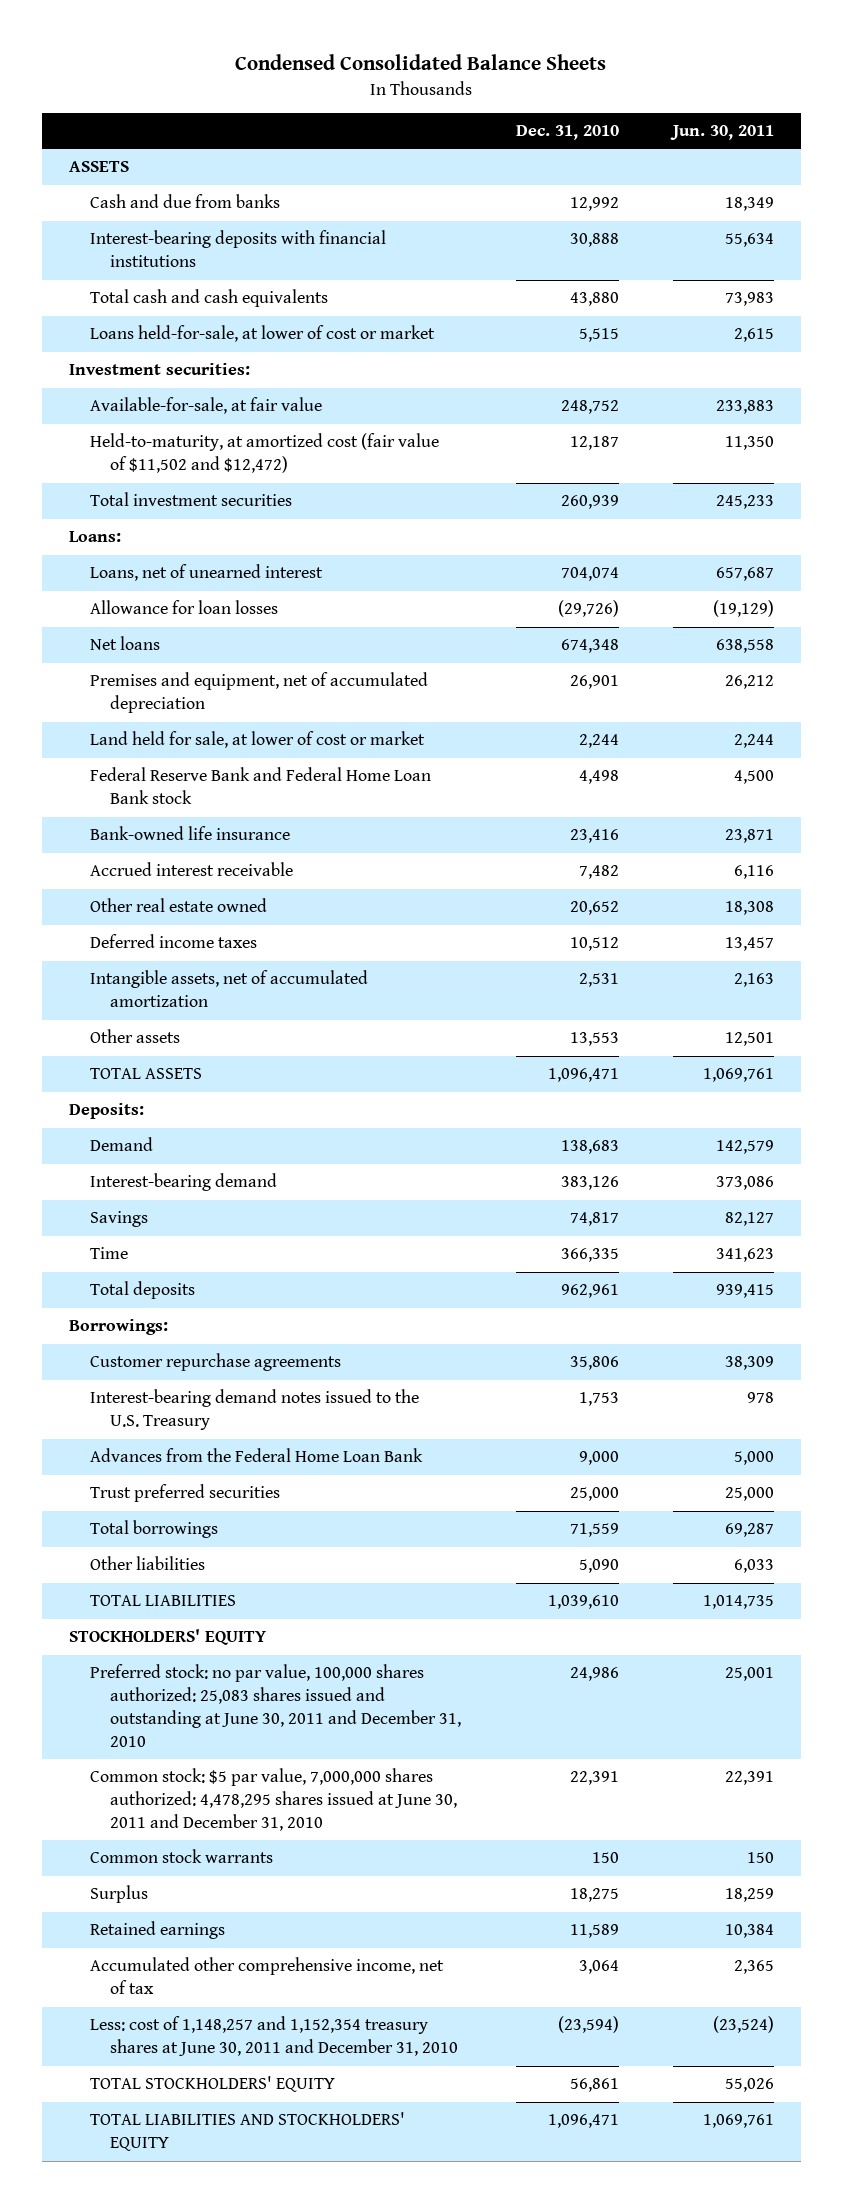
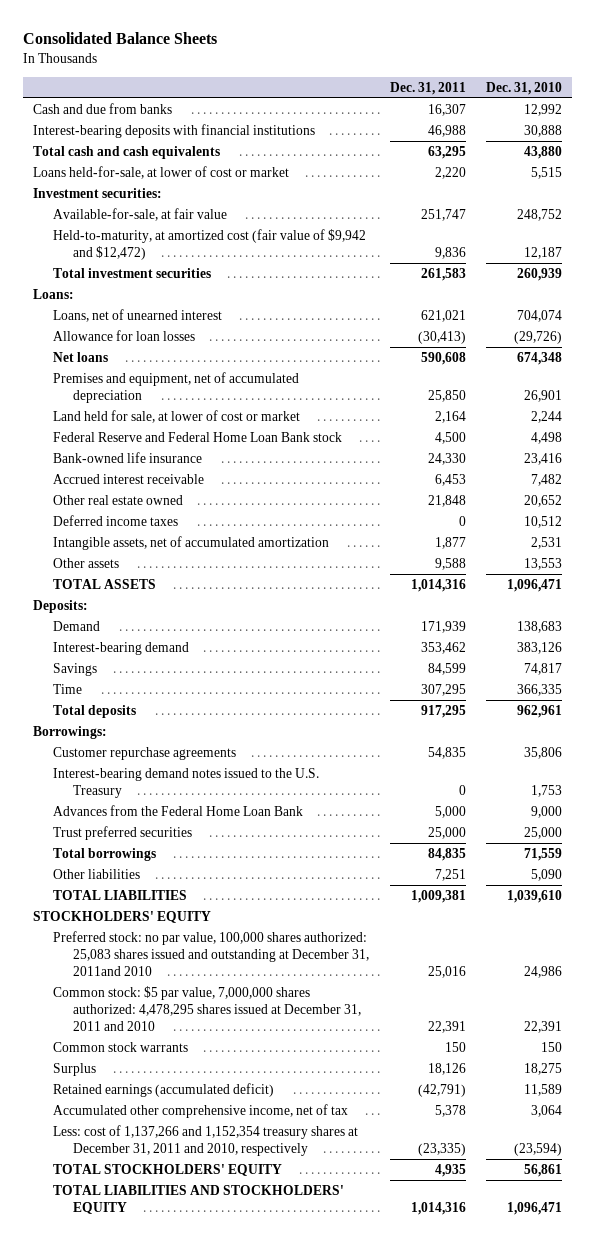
[235,53,607,70] Condensed Consolidated Balance Sheets -> [23,32,218,45] Consolidated Balance Sheets
[670,125,775,141] Jun. 30, 2011 -> none
none -> [389,81,466,95] Dec. 31, 2011
[68,161,129,173] ASSETS -> none
[89,433,439,474] Held-to-maturity, at amortized cost (fair value of $11,502 and $12,472) -> [53,228,367,261] Held-to-maturity, at amortized cost (fair value of $9,942 and $12,472)
[89,767,431,805] Federal Reserve Bank and Federal Home Loan Bank stock -> [53,431,343,442] Federal Reserve and Federal Home Loan Bank stock
[89,1664,462,1748] Preferred stock: no par value, 100,000 shares authorized: 25,083 shares issued and outstanding at June 30, 2011 and December 31, 2010 -> [53,930,370,977] Preferred stock: no par value, 100,000 shares authorized: 25,083 shares issued and outstanding at December 31, 2011and 2010
[89,1768,458,1832] Common stock: $5 par value, 7,000,000 shares authorized: 4,478,295 shares issued at June 30, 2011 and December 31, 2010 -> [53,985,362,1032] Common stock: $5 par value, 7,000,000 shares authorized: 4,478,295 shares issued at December 31, 2011 and 2010
[89,1921,225,1940] Retained earnings -> [53,1082,275,1097] Retained earnings (accumulated deficit)
[89,2016,459,2057] Less: cost of 1,148,257 and 1,152,354 treasury shares at June 30, 2011 and December 31, 2010 -> [53,1124,359,1157] Less: cost of 1,137,266 and 1,152,354 treasury shares at December 31, 2011 and 2010, respectively

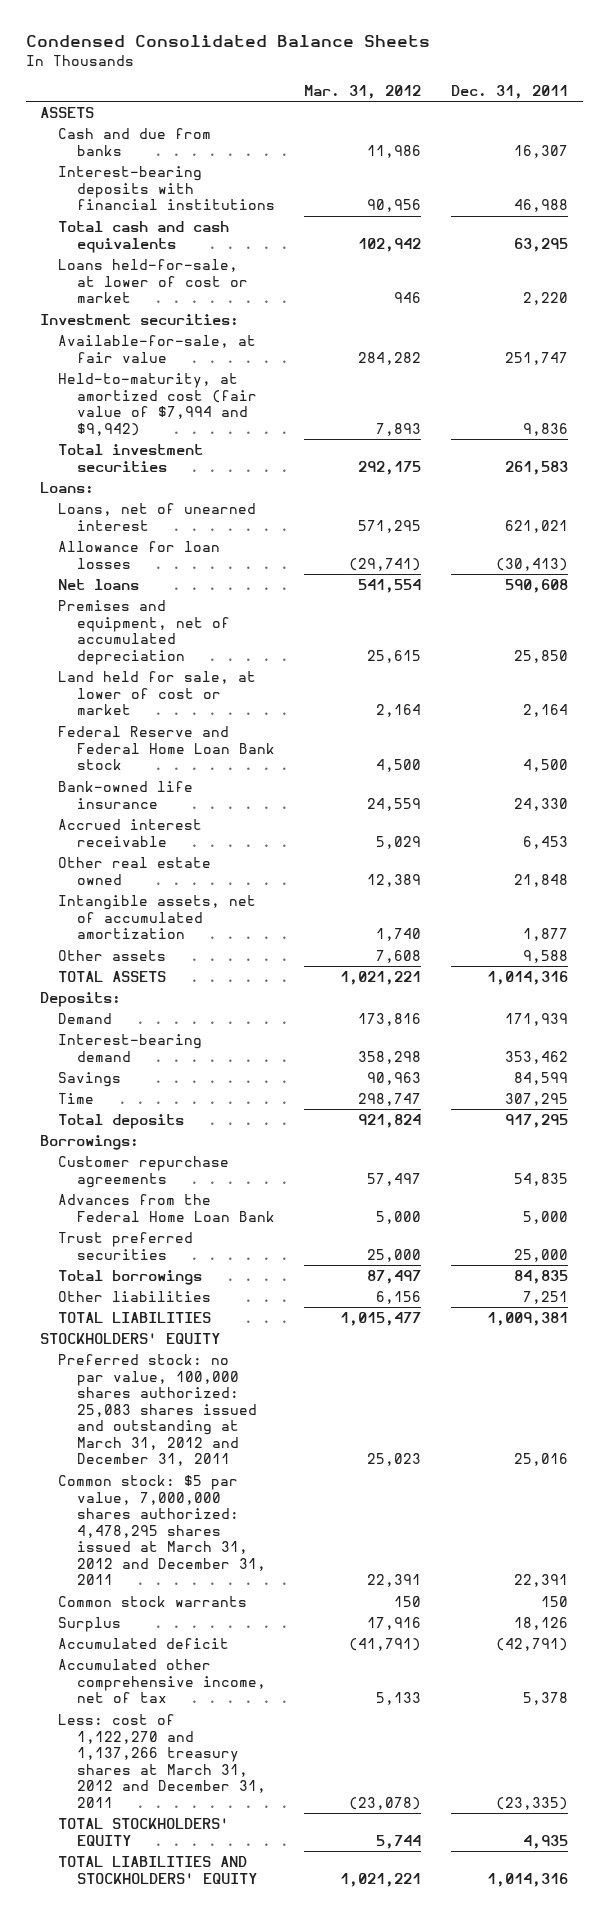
[23,32,218,45] Consolidated Balance Sheets -> [25,35,430,48] Condensed Consolidated Balance Sheets
[486,81,563,95] Dec. 31, 2010 -> none
none -> [304,84,422,99] Mar. 31, 2012
none -> [40,107,95,119] ASSETS
[53,228,367,261] Held-to-maturity, at amortized cost (fair value of $9,942 and $12,472) -> [58,373,257,436] Held-to-maturity, at amortized cost (fair value of $7,994 and $9,942)
[53,514,179,526] Deferred income taxes -> none
[53,767,320,799] Interest-bearing demand notes issued to the U.S. Treasury -> none
[53,930,370,977] Preferred stock: no par value, 100,000 shares authorized: 25,083 shares issued and outstanding at December 31, 2011and 2010 -> [58,1354,257,1467] Preferred stock: no par value, 100,000 shares authorized: 25,083 shares issued and outstanding at March 31, 2012 and December 31, 2011
[53,985,362,1032] Common stock: $5 par value, 7,000,000 shares authorized: 4,478,295 shares issued at December 31, 2011 and 2010 -> [58,1475,266,1586] Common stock: $5 par value, 7,000,000 shares authorized: 4,478,295 shares issued at March 31, 2012 and December 31, 2011
[53,1082,275,1097] Retained earnings (accumulated deficit) -> [58,1638,230,1650] Accumulated deficit
[53,1124,359,1157] Less: cost of 1,137,266 and 1,152,354 treasury shares at December 31, 2011 and 2010, respectively -> [58,1714,266,1808] Less: cost of 1,122,270 and 1,137,266 treasury shares at March 31, 2012 and December 31, 2011

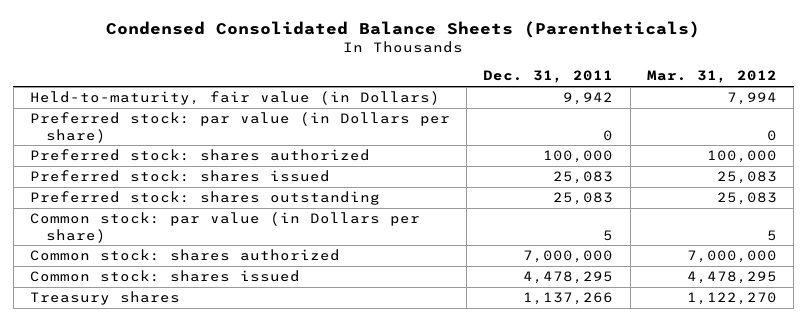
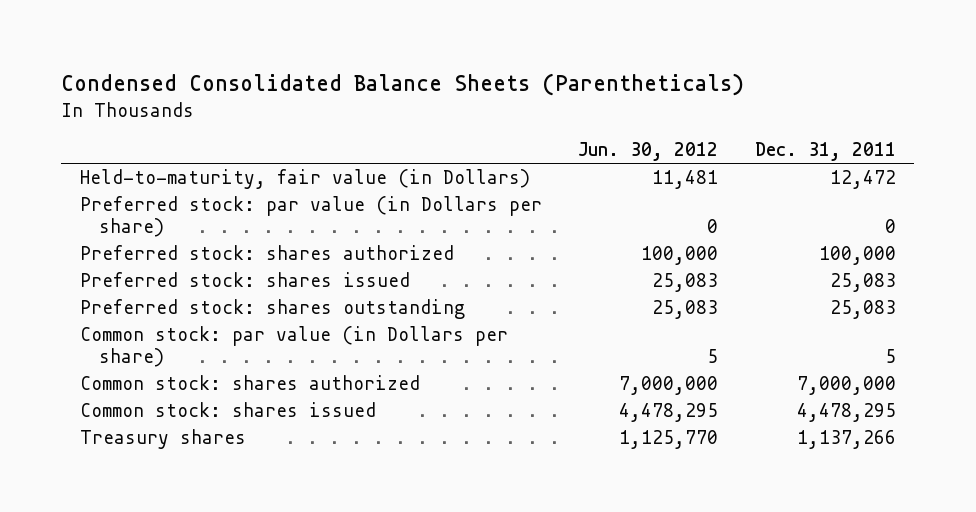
[646,70,777,84] Mar. 31, 2012 -> none
none -> [578,142,719,162] Jun. 30, 2012
[563,92,614,106] 9,942 -> [830,170,897,190] 12,472

